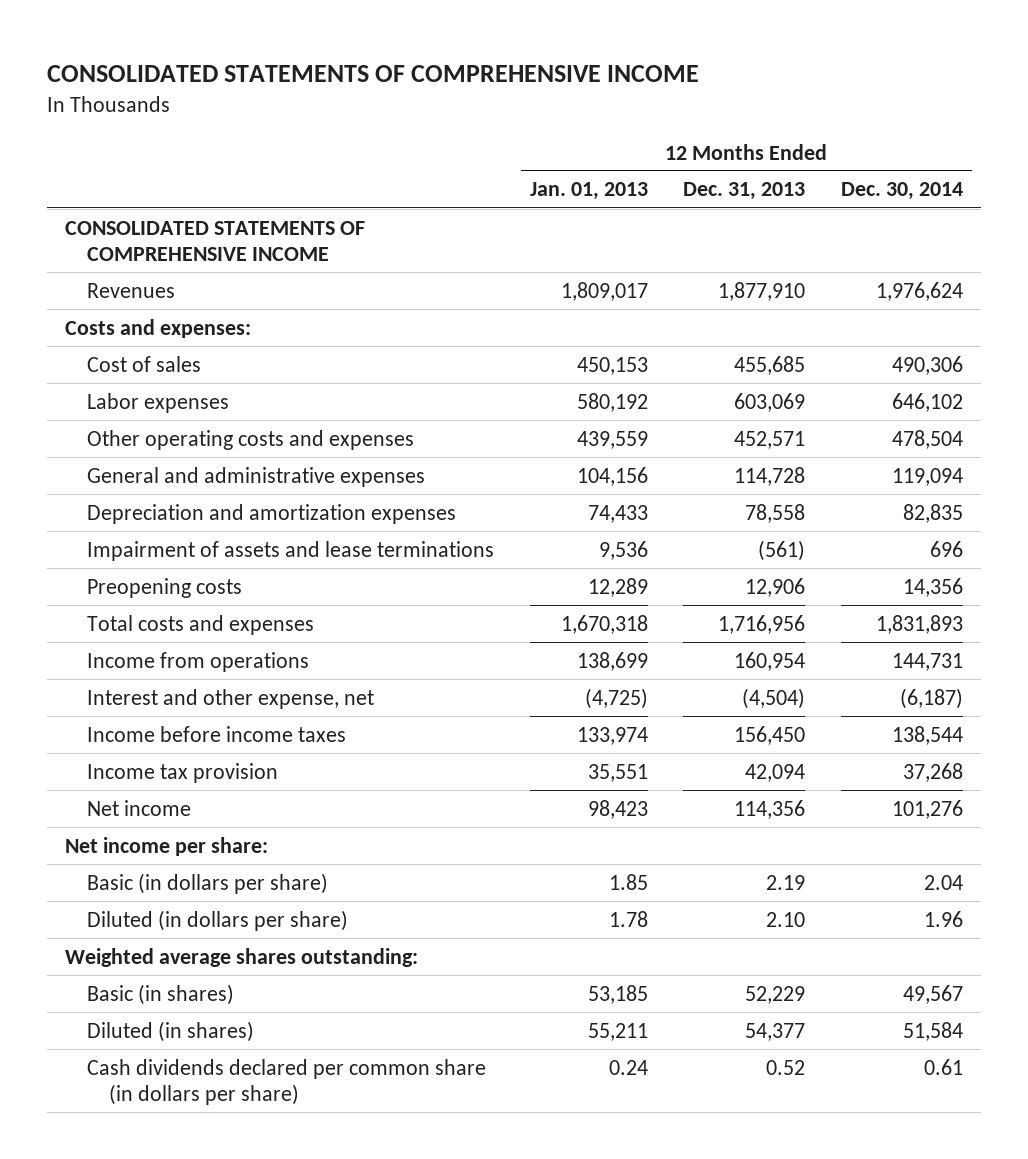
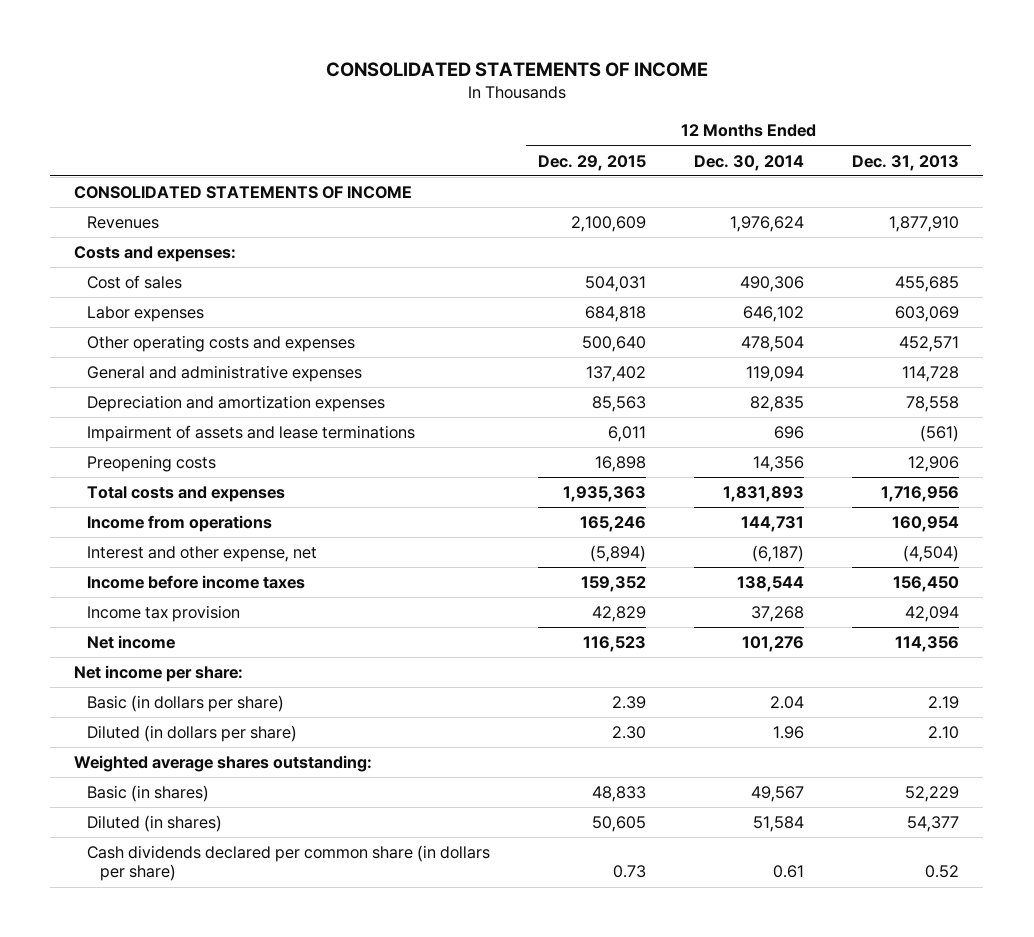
[47,64,700,82] CONSOLIDATED STATEMENTS OF COMPREHENSIVE INCOME -> [325,62,708,78] CONSOLIDATED STATEMENTS OF INCOME
[529,182,648,201] Jan. 01, 2013 -> none
none -> [538,154,647,171] Dec. 29, 2015
[65,220,366,261] CONSOLIDATED STATEMENTS OF COMPREHENSIVE INCOME -> [74,186,413,200] CONSOLIDATED STATEMENTS OF INCOME

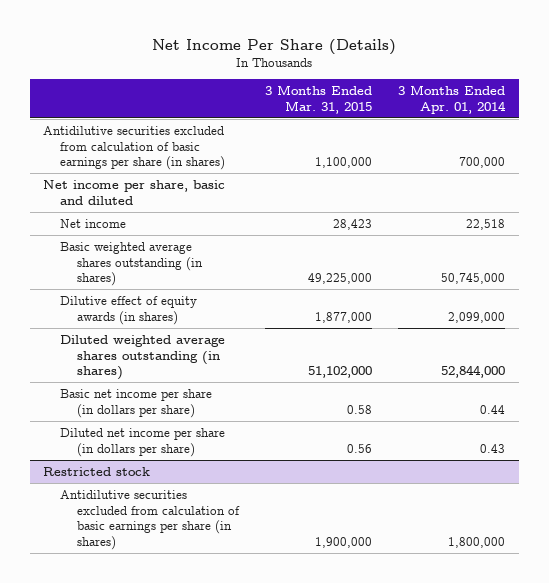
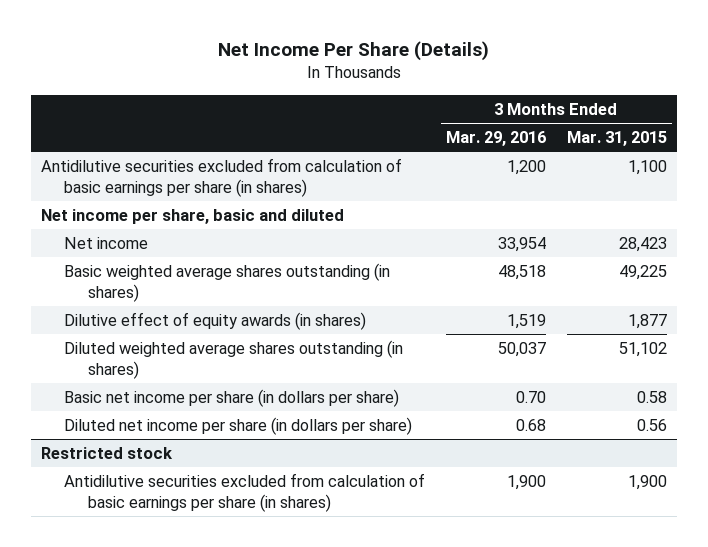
[398,85,507,114] 3 Months Ended Apr. 01, 2014 -> none
none -> [446,131,547,147] Mar. 29, 2016
[315,157,373,169] 1,100,000 -> [627,159,667,175] 1,100
[308,273,373,285] 49,225,000 -> [618,264,667,280] 49,225
[315,311,373,323] 1,877,000 -> [627,313,667,329] 1,877
[308,366,373,379] 51,102,000 -> [618,341,667,357] 51,102
[315,537,373,549] 1,900,000 -> [627,474,667,490] 1,900

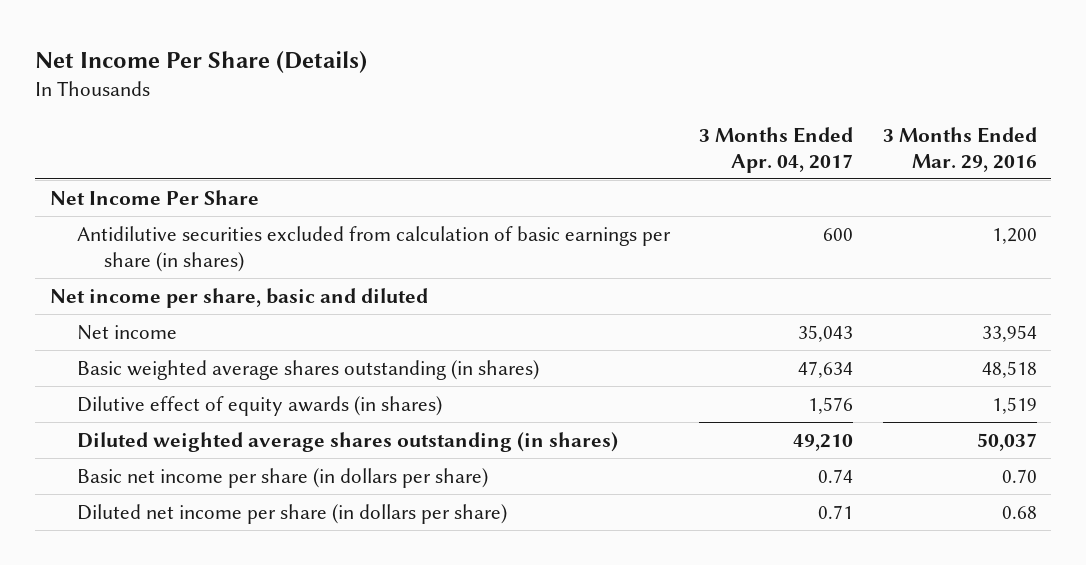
[566,131,667,147] Mar. 31, 2015 -> none
none -> [699,126,854,173] 3 Months Ended Apr. 04, 2017
none -> [49,189,259,205] Net Income Per Share
[41,446,174,459] Restricted stock -> none
[64,472,426,512] Antidilutive securities excluded from calculation of basic earnings per share (in shares) -> none

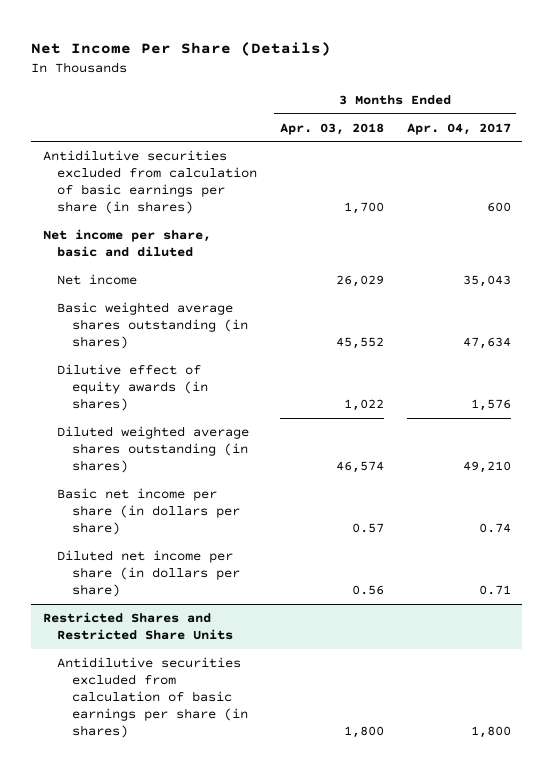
[882,126,1037,172] 3 Months Ended Mar. 29, 2016 -> none
none -> [279,122,384,135] Apr. 03, 2018
[49,189,259,205] Net Income Per Share -> none
none -> [42,611,234,641] Restricted Shares and Restricted Share Units
none -> [57,656,249,739] Antidilutive securities excluded from calculation of basic earnings per share (in shares)

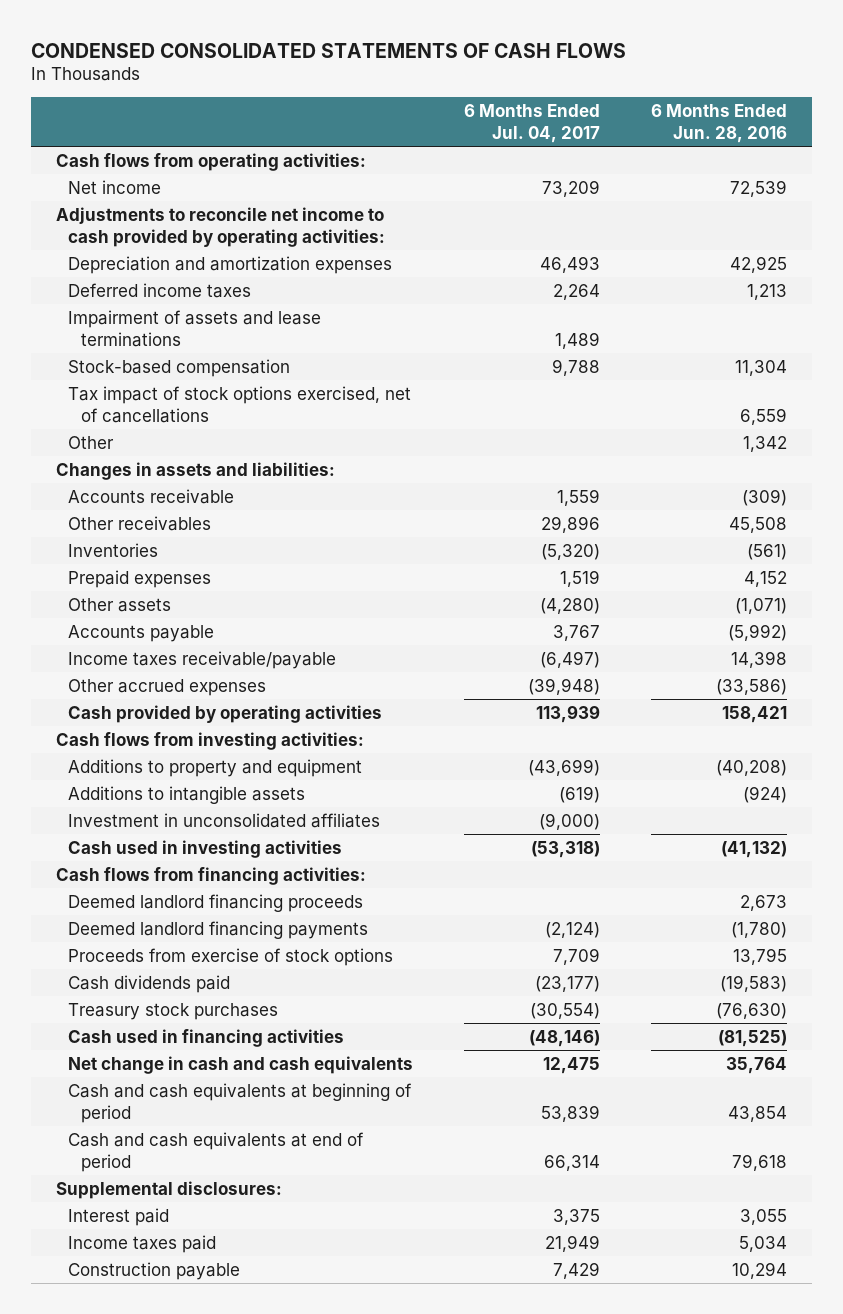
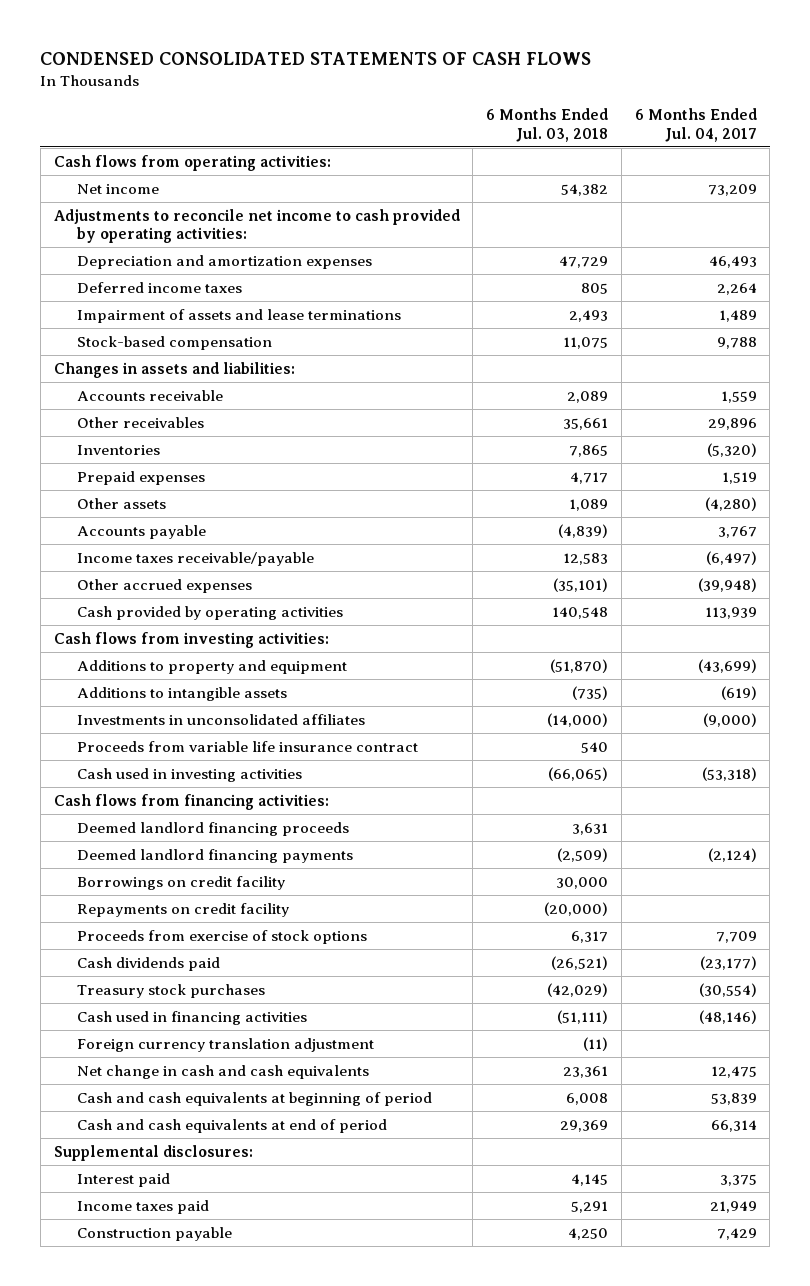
[650,104,787,144] 6 Months Ended Jun. 28, 2016 -> none
none -> [486,108,609,142] 6 Months Ended Jul. 03, 2018
[68,385,412,423] Tax impact of stock options exercised, net of cancellations -> none
[68,435,115,449] Other -> none
[68,812,381,828] Investment in unconsolidated affiliates -> [76,713,365,725] Investments in unconsolidated affiliates
none -> [76,740,418,752] Proceeds from variable life insurance contract
none -> [76,875,285,890] Borrowings on credit facility
none -> [76,902,289,917] Repayments on credit facility
none -> [76,1037,374,1052] Foreign currency translation adjustment

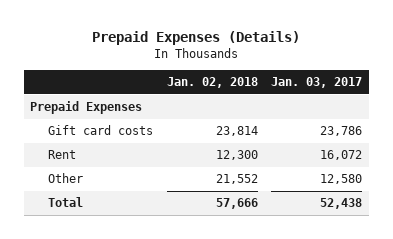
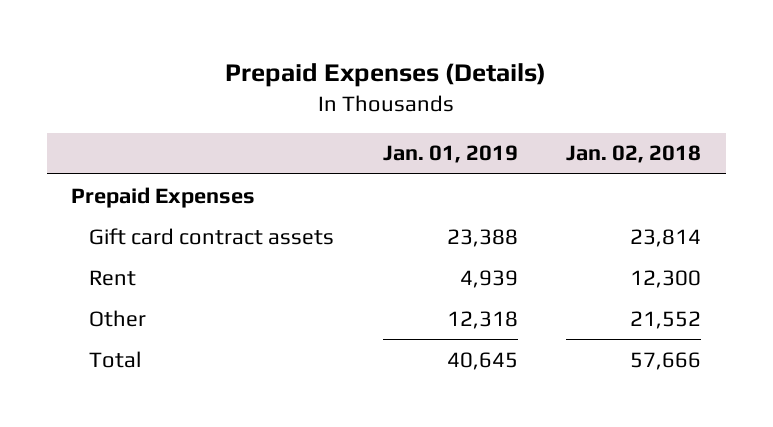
[271,77,363,89] Jan. 03, 2017 -> none
none -> [382,145,518,164] Jan. 01, 2019
[48,125,154,136] Gift card costs -> [89,227,335,245] Gift card contract assets

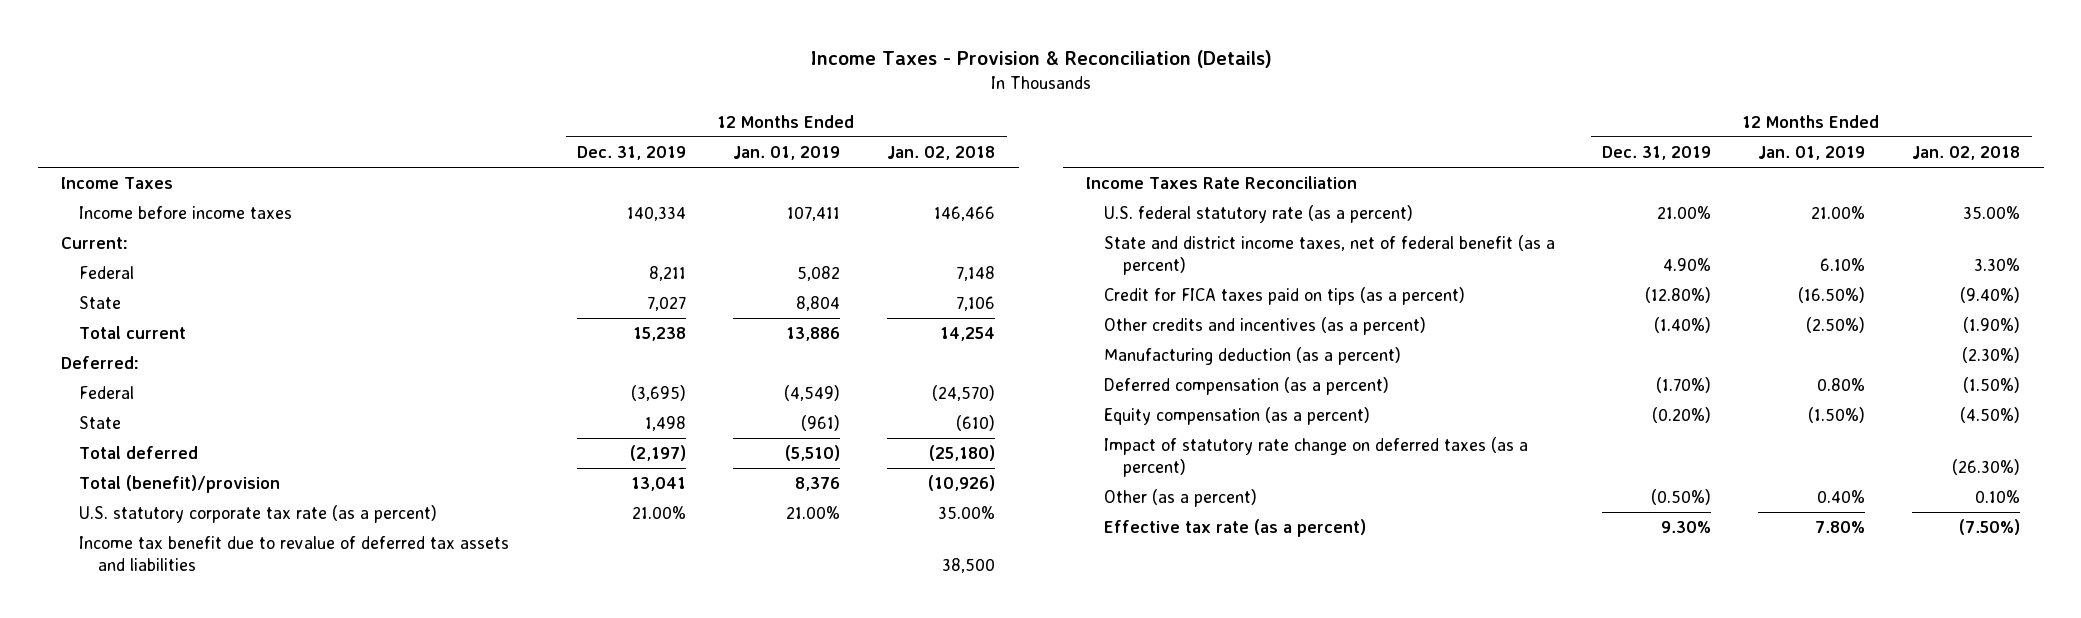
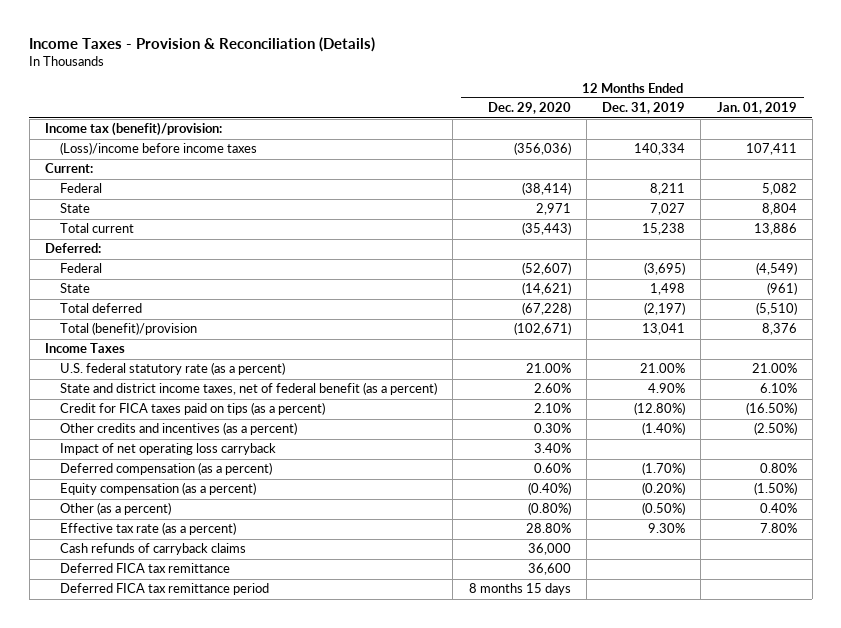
[887,145,996,160] Jan. 02, 2018 -> none
none -> [487,102,571,115] Dec. 29, 2020
none -> [44,122,222,137] Income tax (benefit)/provision:
[79,206,293,220] Income before income taxes -> [60,142,258,156] (Loss)/income before income taxes
[79,505,438,524] U.S. statutory corporate tax rate (as a percent) -> none
[79,536,510,571] Income tax benefit due to revalue of deferred tax assets and liabilities -> none
[1086,176,1358,190] Income Taxes Rate Reconciliation -> none
[61,177,174,190] Income Taxes -> [44,343,125,354] Income Taxes
[1104,347,1402,366] Manufacturing deduction (as a percent) -> none
none -> [60,443,277,456] Impact of net operating loss carryback
[1104,437,1529,477] Impact of statutory rate change on deferred taxes (as a percent) -> none
none -> [60,543,247,556] Cash refunds of carryback claims
none -> [60,563,231,574] Deferred FICA tax remittance
none -> [60,583,270,596] Deferred FICA tax remittance period

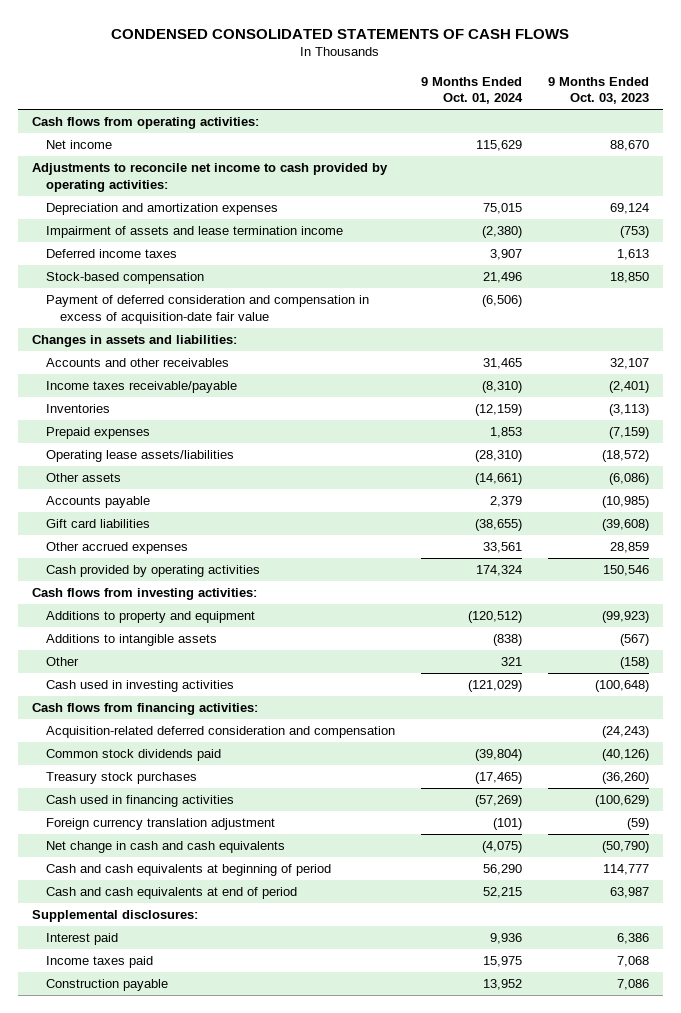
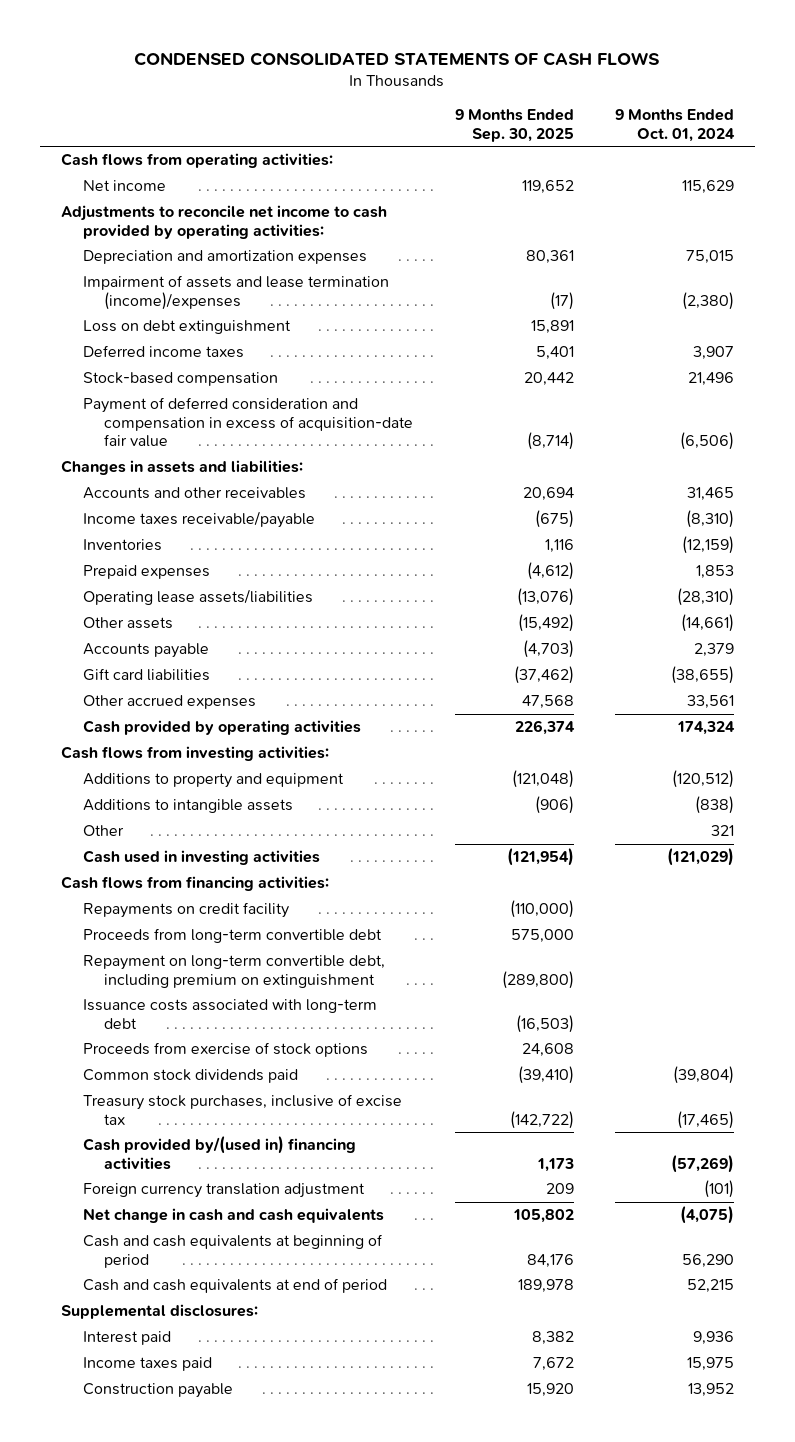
[548,76,650,105] 9 Months Ended Oct. 03, 2023 -> none
none -> [454,109,574,142] 9 Months Ended Sep. 30, 2025
[45,226,343,239] Impairment of assets and lease termination income -> [82,275,389,310] Impairment of assets and lease termination (income)/expenses
none -> [82,320,291,335] Loss on debt extinguishment
[45,726,395,739] Acquisition-related deferred consideration and compensation -> none
none -> [82,902,289,919] Repayments on credit facility
none -> [82,928,382,944] Proceeds from long-term convertible debt
none -> [82,955,385,988] Repayment on long-term convertible debt, including premium on extinguishment
none -> [82,999,377,1029] Issuance costs associated with long-term debt
none -> [82,1042,368,1058] Proceeds from exercise of stock options
[45,772,197,785] Treasury stock purchases -> [82,1094,402,1125] Treasury stock purchases, inclusive of excise tax
[45,795,234,808] Cash used in financing activities -> [82,1136,356,1170] Cash provided by/(used in) financing activities

